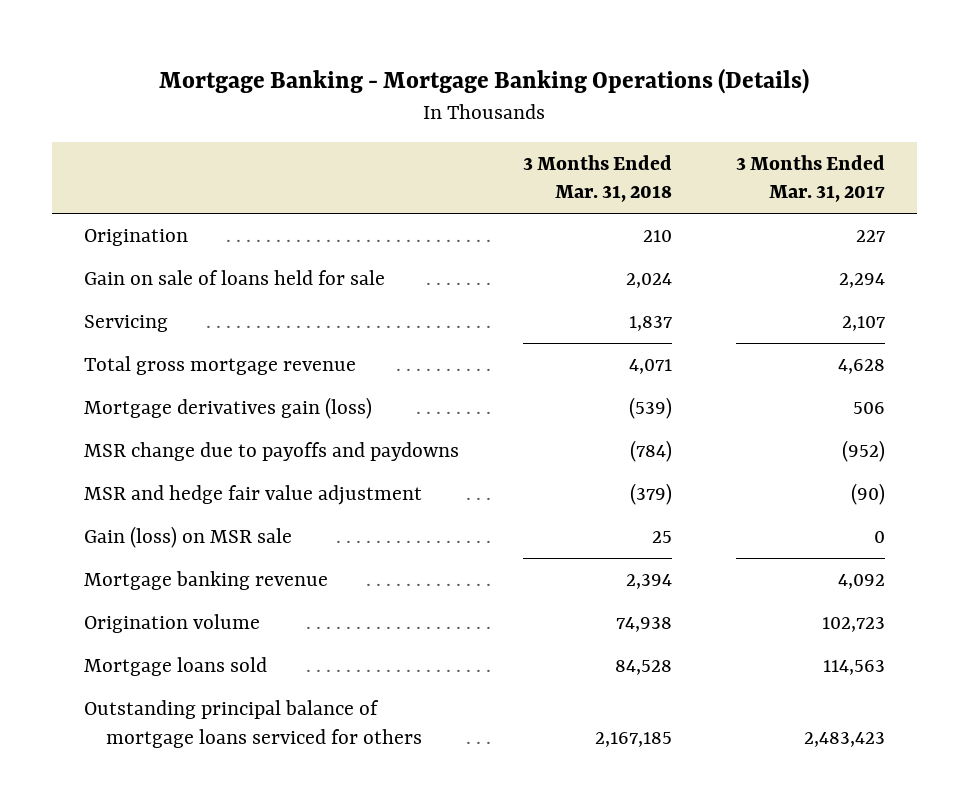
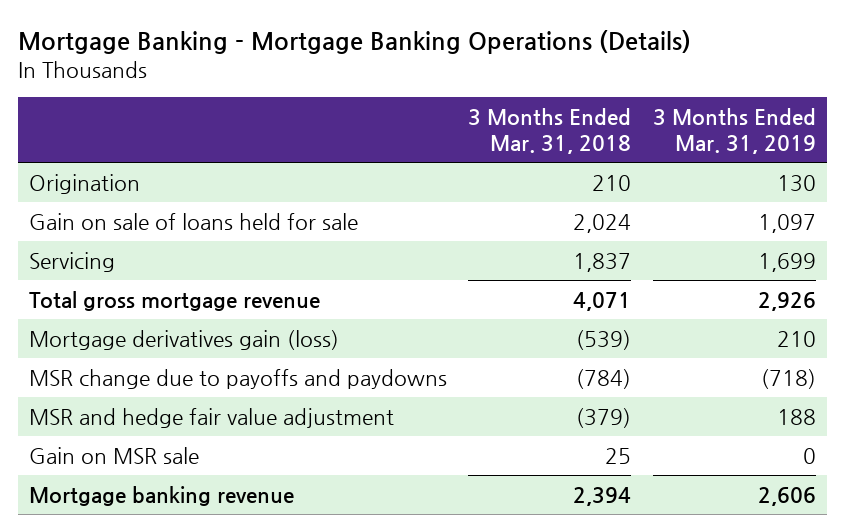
[735,154,885,203] 3 Months Ended Mar. 31, 2017 -> none
none -> [653,107,817,154] 3 Months Ended Mar. 31, 2019
[83,526,292,549] Gain (loss) on MSR sale -> [28,446,199,464] Gain on MSR sale
[83,614,260,634] Origination volume -> none
[83,657,267,677] Mortgage loans sold -> none
[83,700,423,748] Outstanding principal balance of mortgage loans serviced for others -> none

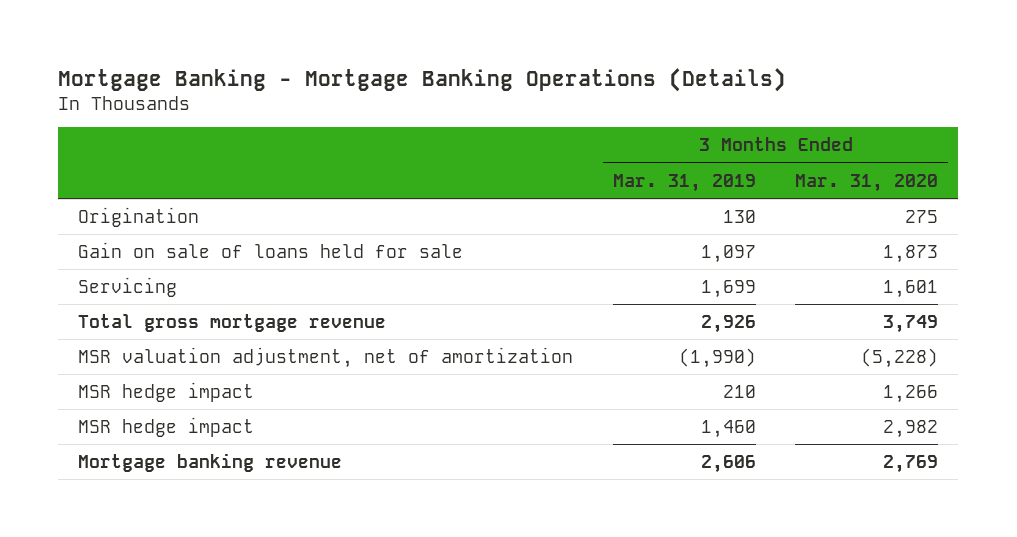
[468,107,632,154] 3 Months Ended Mar. 31, 2018 -> none
none -> [795,173,939,192] Mar. 31, 2020
[28,329,339,350] Mortgage derivatives gain (loss) -> none
[28,368,447,389] MSR change due to payoffs and paydowns -> none
[28,446,199,464] Gain on MSR sale -> none
none -> [78,346,574,368] MSR valuation adjustment, net of amortization
[28,407,394,428] MSR and hedge fair value adjustment -> [78,381,255,402] MSR hedge impact
[777,408,817,425] 188 -> [722,384,756,398] 210
none -> [78,416,255,437] MSR hedge impact

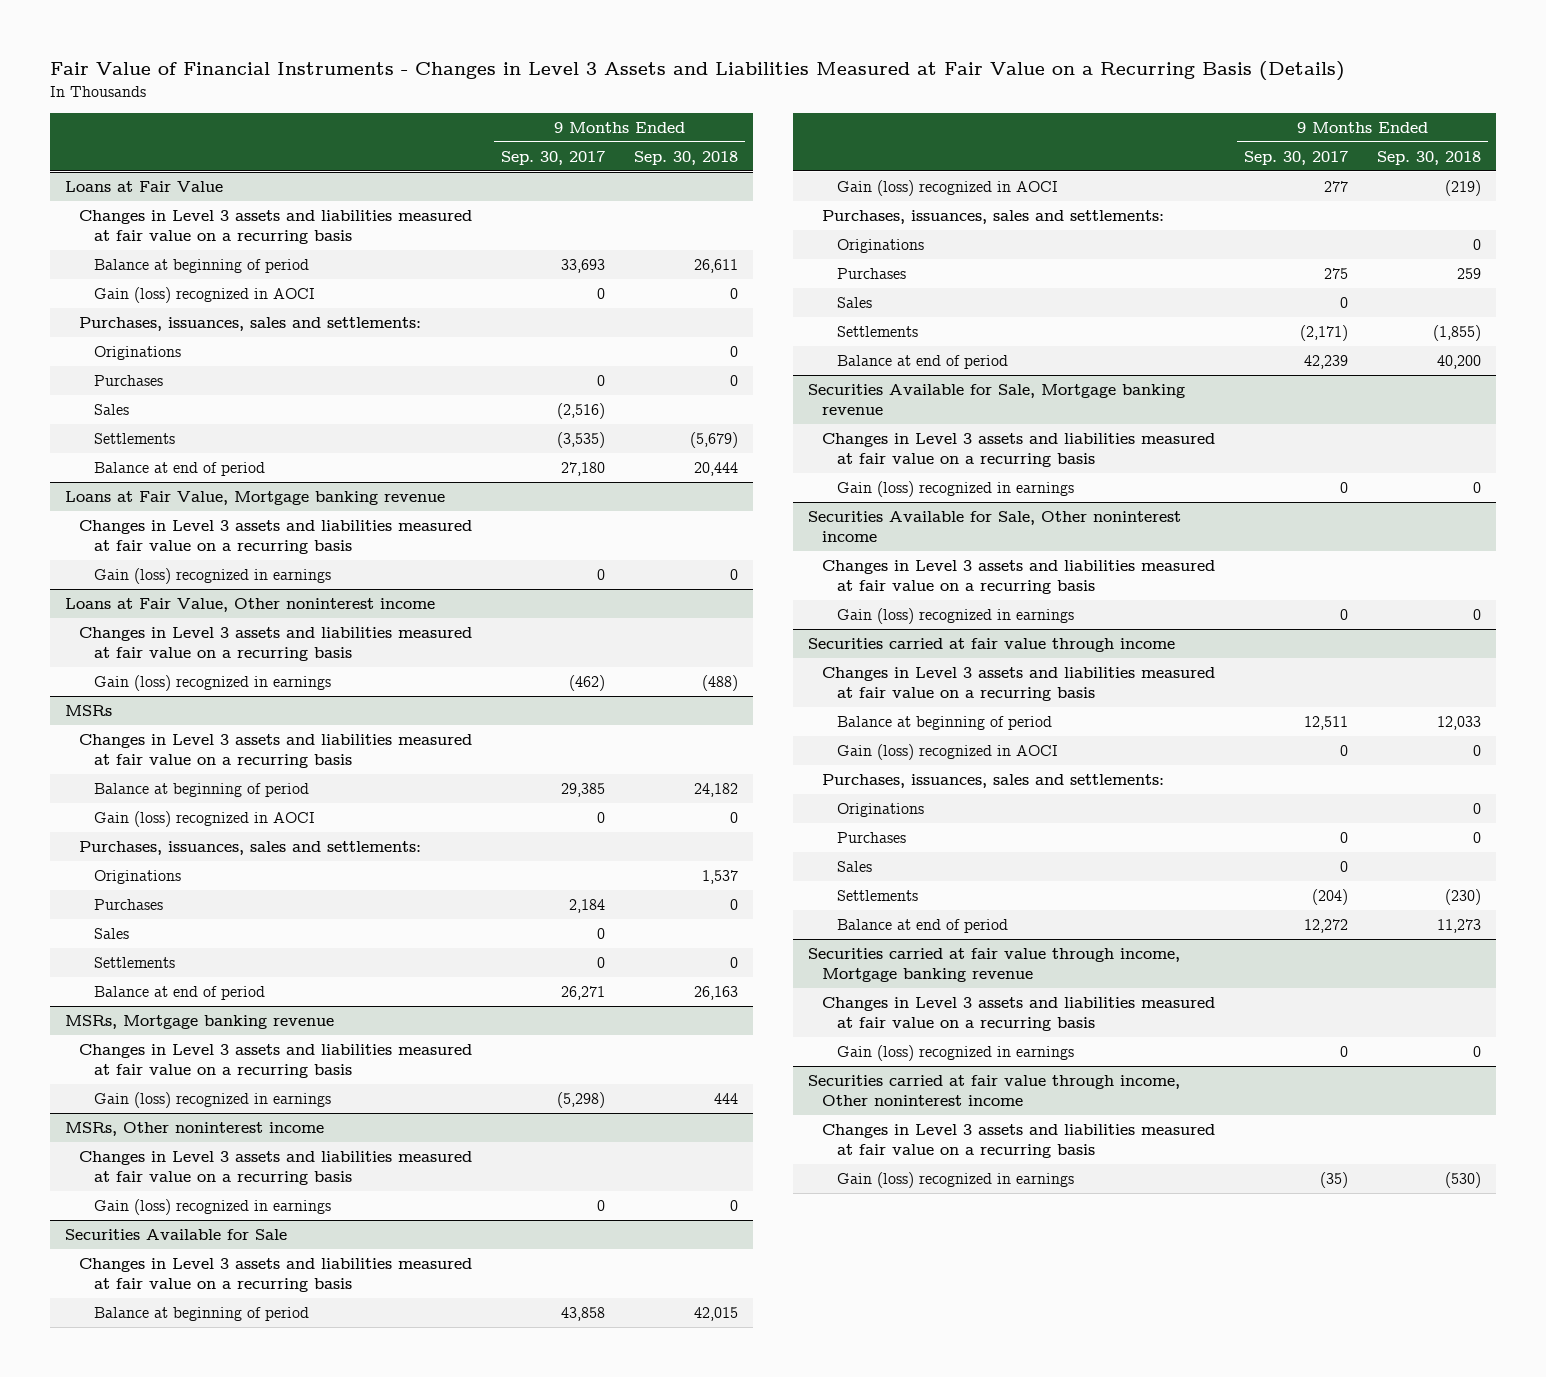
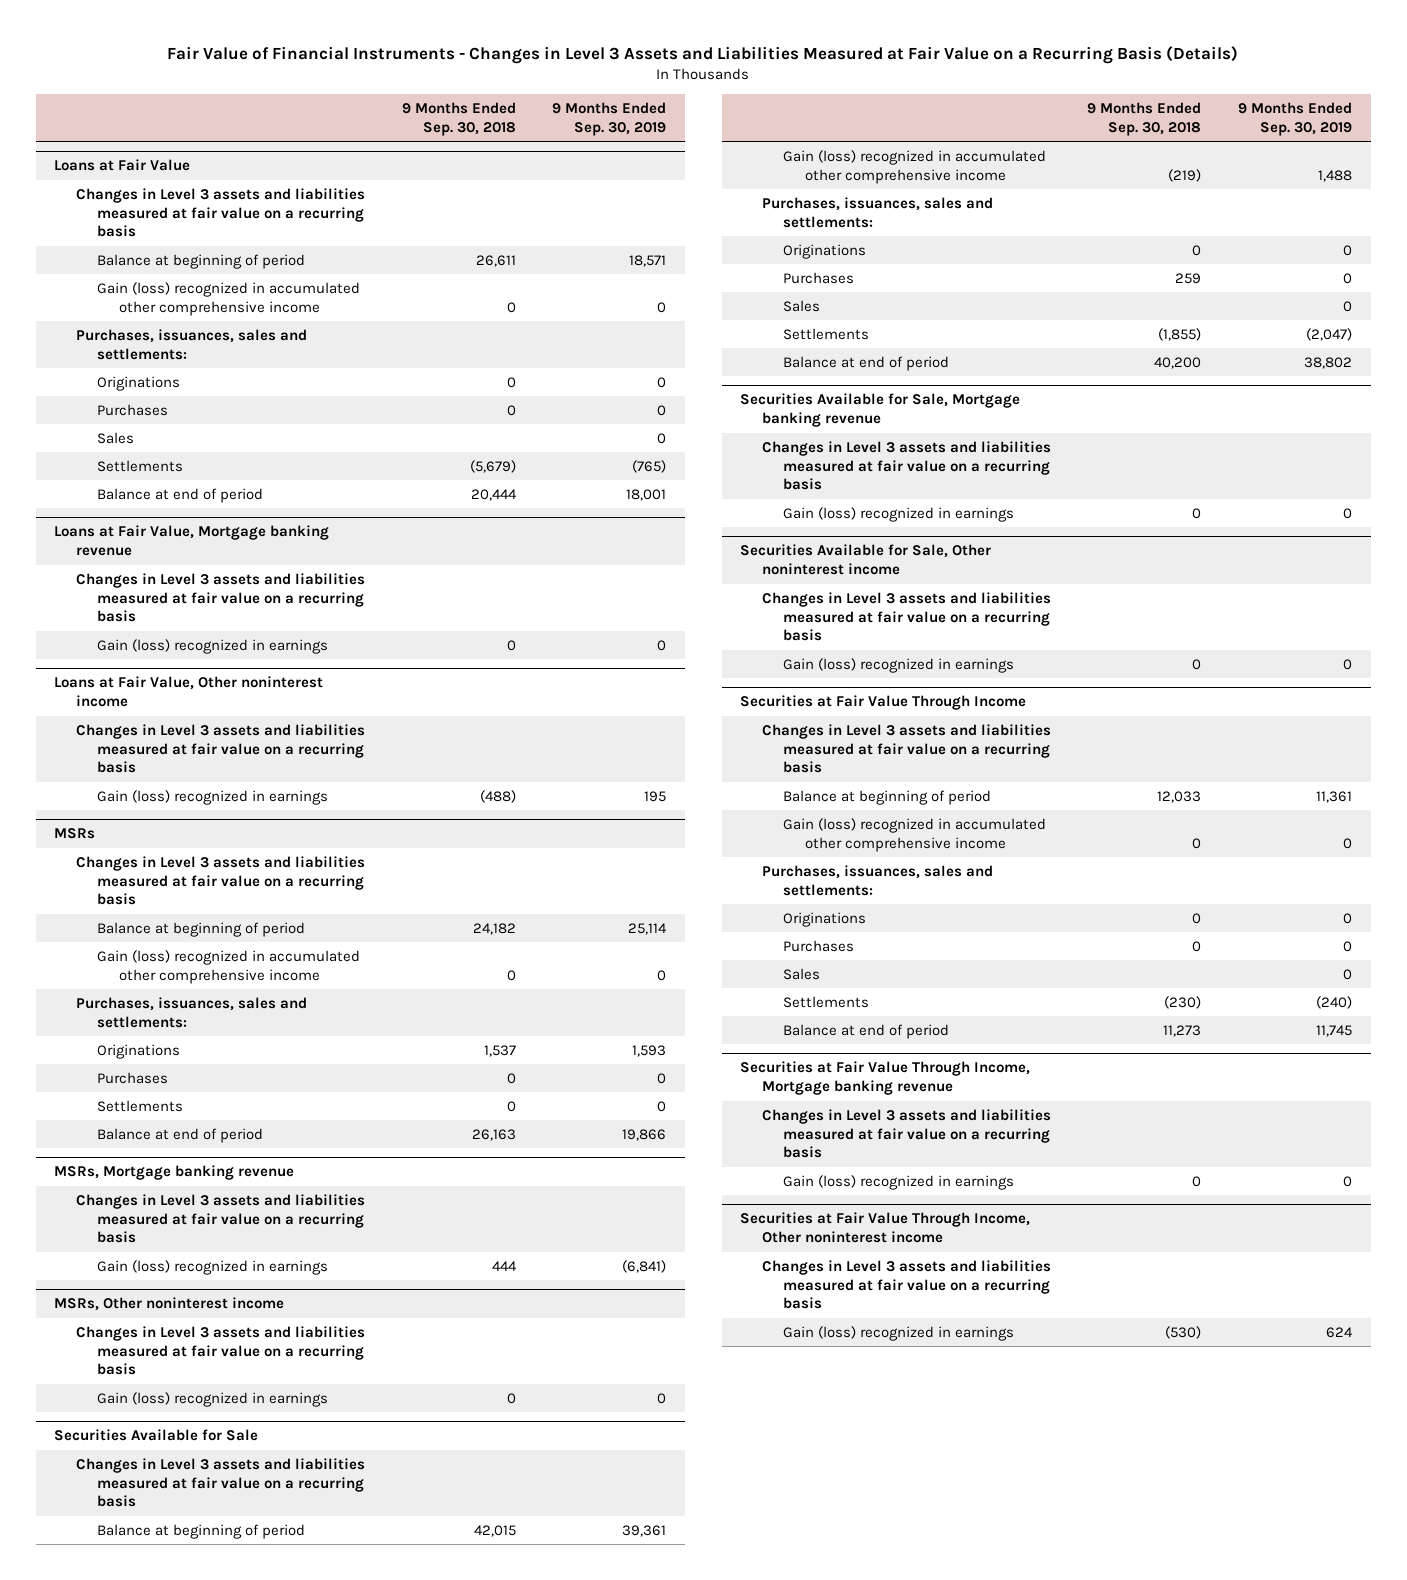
[501,150,606,165] Sep. 30, 2017 -> none
none -> [552,101,667,136] 9 Months Ended Sep. 30, 2019
[93,286,315,303] Gain (loss) recognized in AOCI -> [97,281,361,316] Gain (loss) recognized in accumulated other comprehensive income
[93,810,315,827] Gain (loss) recognized in AOCI -> [97,949,361,984] Gain (loss) recognized in accumulated other comprehensive income
[93,927,129,939] Sales -> none
[836,179,1058,196] Gain (loss) recognized in AOCI -> [783,149,1047,184] Gain (loss) recognized in accumulated other comprehensive income
[807,637,1175,652] Securities carried at fair value through income -> [740,695,1027,711] Securities at Fair Value Through Income
[836,743,1058,760] Gain (loss) recognized in AOCI -> [783,817,1047,852] Gain (loss) recognized in accumulated other comprehensive income
[807,947,1180,982] Securities carried at fair value through income, Mortgage banking revenue -> [740,1061,1031,1096] Securities at Fair Value Through Income, Mortgage banking revenue
[807,1074,1180,1106] Securities carried at fair value through income, Other noninterest income -> [740,1212,1031,1244] Securities at Fair Value Through Income, Other noninterest income

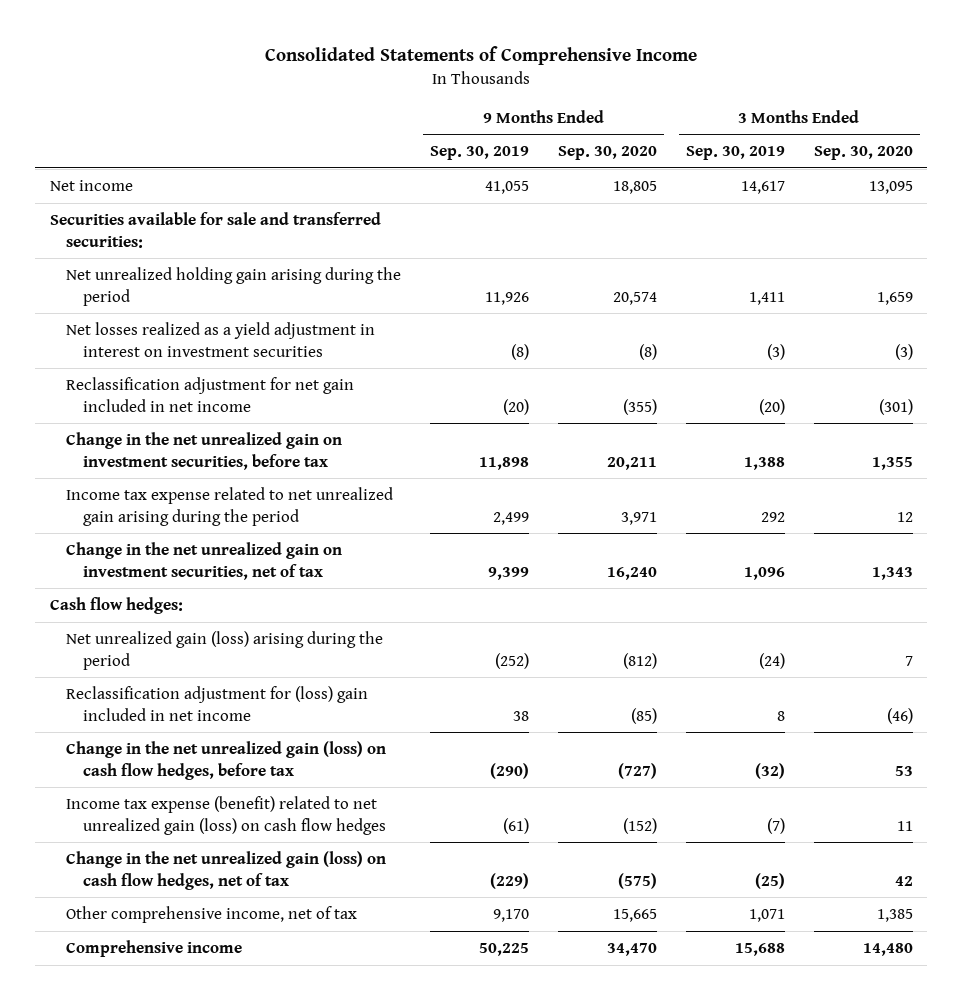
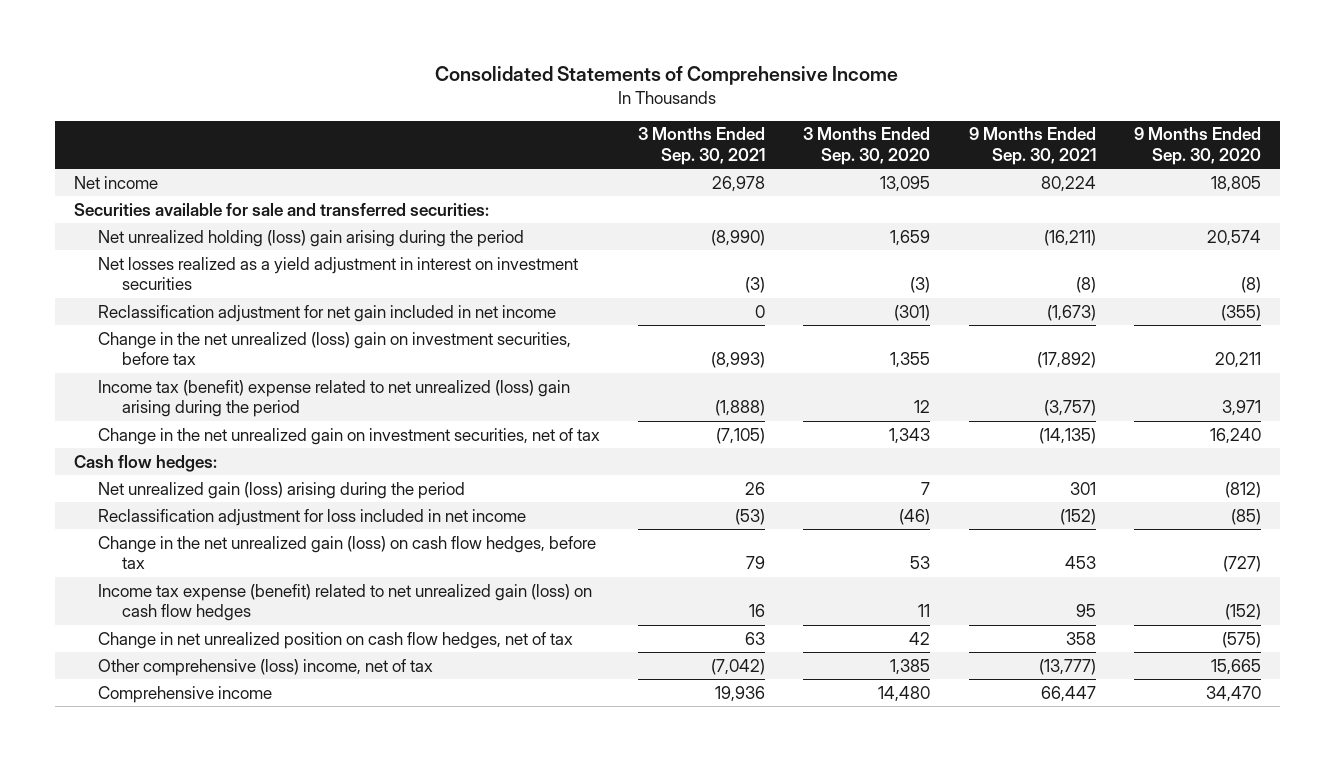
[430,146,530,161] Sep. 30, 2019 -> none
[685,146,785,161] Sep. 30, 2019 -> none
none -> [638,127,766,166] 3 Months Ended Sep. 30, 2021
none -> [968,127,1096,166] 9 Months Ended Sep. 30, 2021
[66,266,402,306] Net unrealized holding gain arising during the period -> [97,229,524,247] Net unrealized holding (loss) gain arising during the period
[66,431,343,470] Change in the net unrealized gain on investment securities, before tax -> [97,331,571,366] Change in the net unrealized (loss) gain on investment securities, before tax
[66,486,394,526] Income tax expense related to net unrealized gain arising during the period -> [97,379,570,418] Income tax (benefit) expense related to net unrealized (loss) gain arising during the period
[66,685,369,721] Reclassification adjustment for (loss) gain included in net income -> [97,508,526,526] Reclassification adjustment for loss included in net income
[66,850,387,890] Change in the net unrealized gain (loss) on cash flow hedges, net of tax -> [97,631,573,649] Change in net unrealized position on cash flow hedges, net of tax
[66,905,358,923] Other comprehensive income, net of tax -> [97,658,433,676] Other comprehensive (loss) income, net of tax

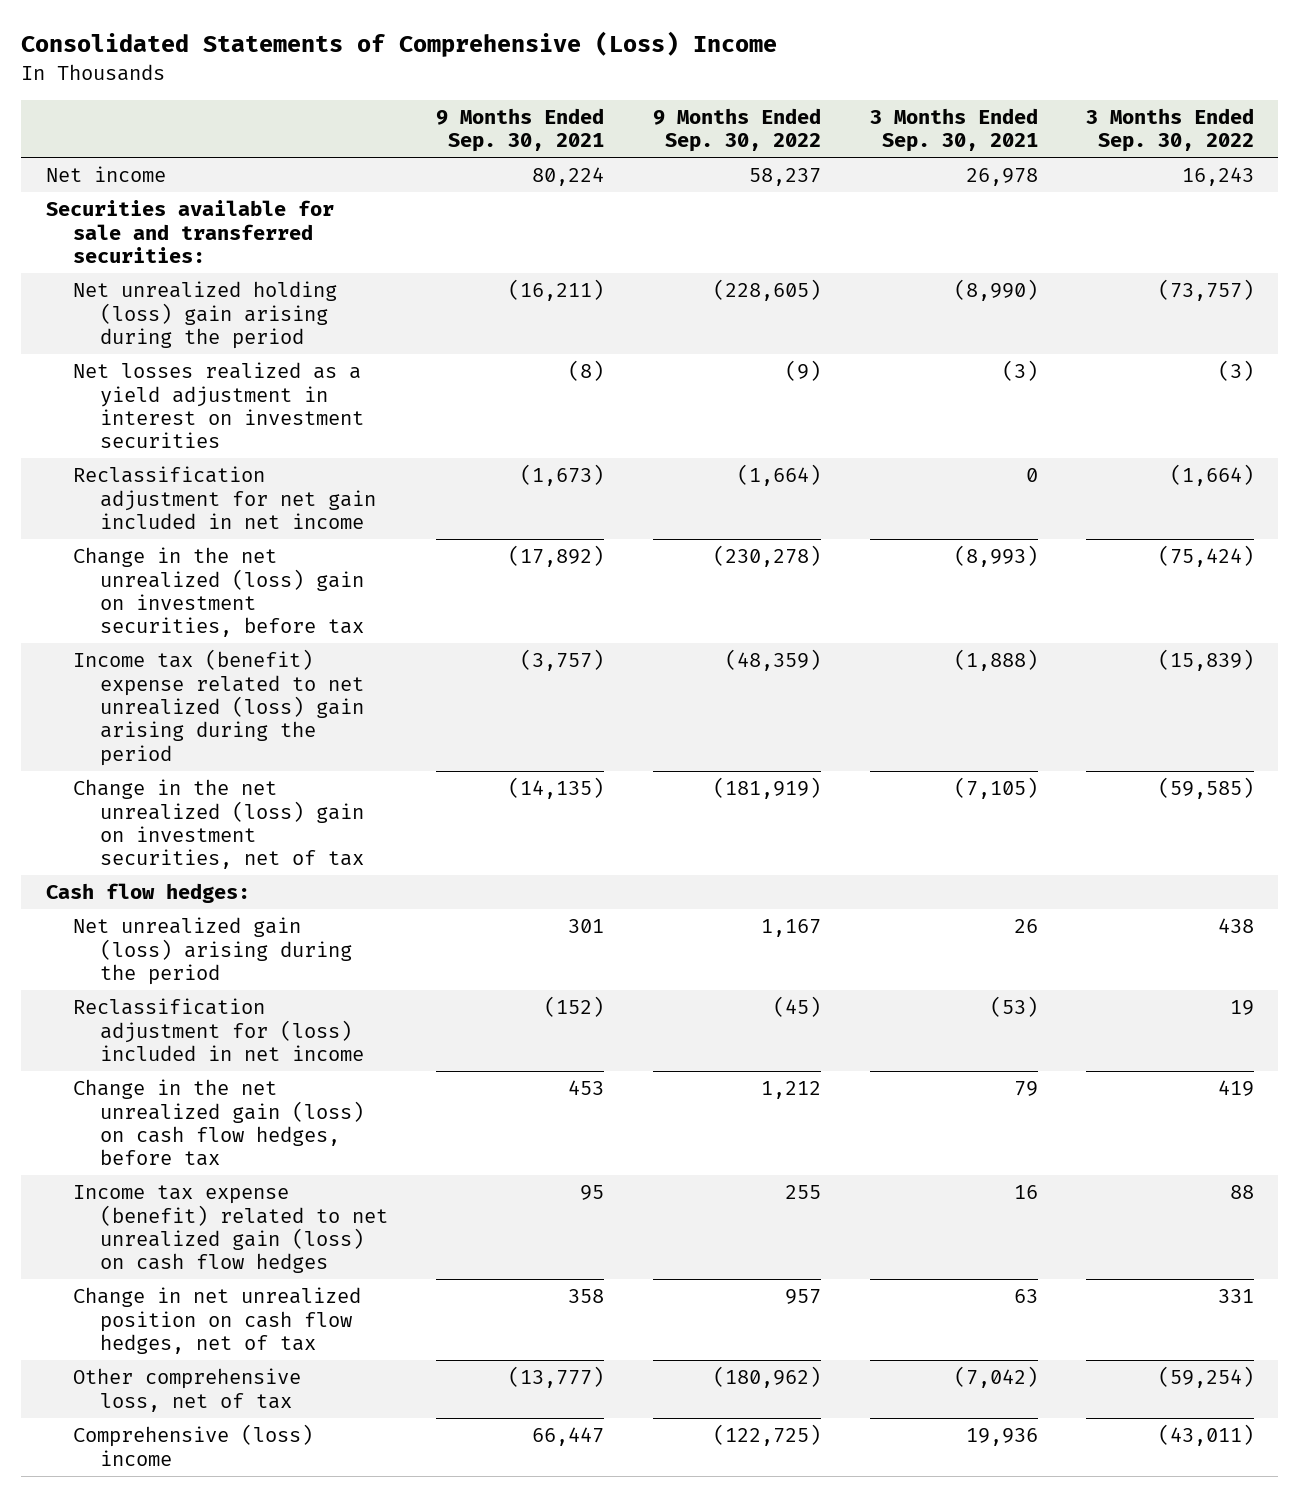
[435,65,899,85] Consolidated Statements of Comprehensive Income -> [21,31,778,58] Consolidated Statements of Comprehensive (Loss) Income
[803,127,931,166] 3 Months Ended Sep. 30, 2020 -> none
[1133,127,1261,166] 9 Months Ended Sep. 30, 2020 -> none
none -> [652,107,821,153] 9 Months Ended Sep. 30, 2022
none -> [1086,107,1255,153] 3 Months Ended Sep. 30, 2022
[97,427,600,445] Change in the net unrealized gain on investment securities, net of tax -> [72,779,364,870] Change in the net unrealized (loss) gain on investment securities, net of tax
[97,508,526,526] Reclassification adjustment for loss included in net income -> [72,998,364,1061] Reclassification adjustment for (loss) included in net income
[97,658,433,676] Other comprehensive (loss) income, net of tax -> [72,1368,301,1412] Other comprehensive loss, net of tax
[97,685,272,703] Comprehensive income -> [72,1424,313,1466] Comprehensive (loss) income

